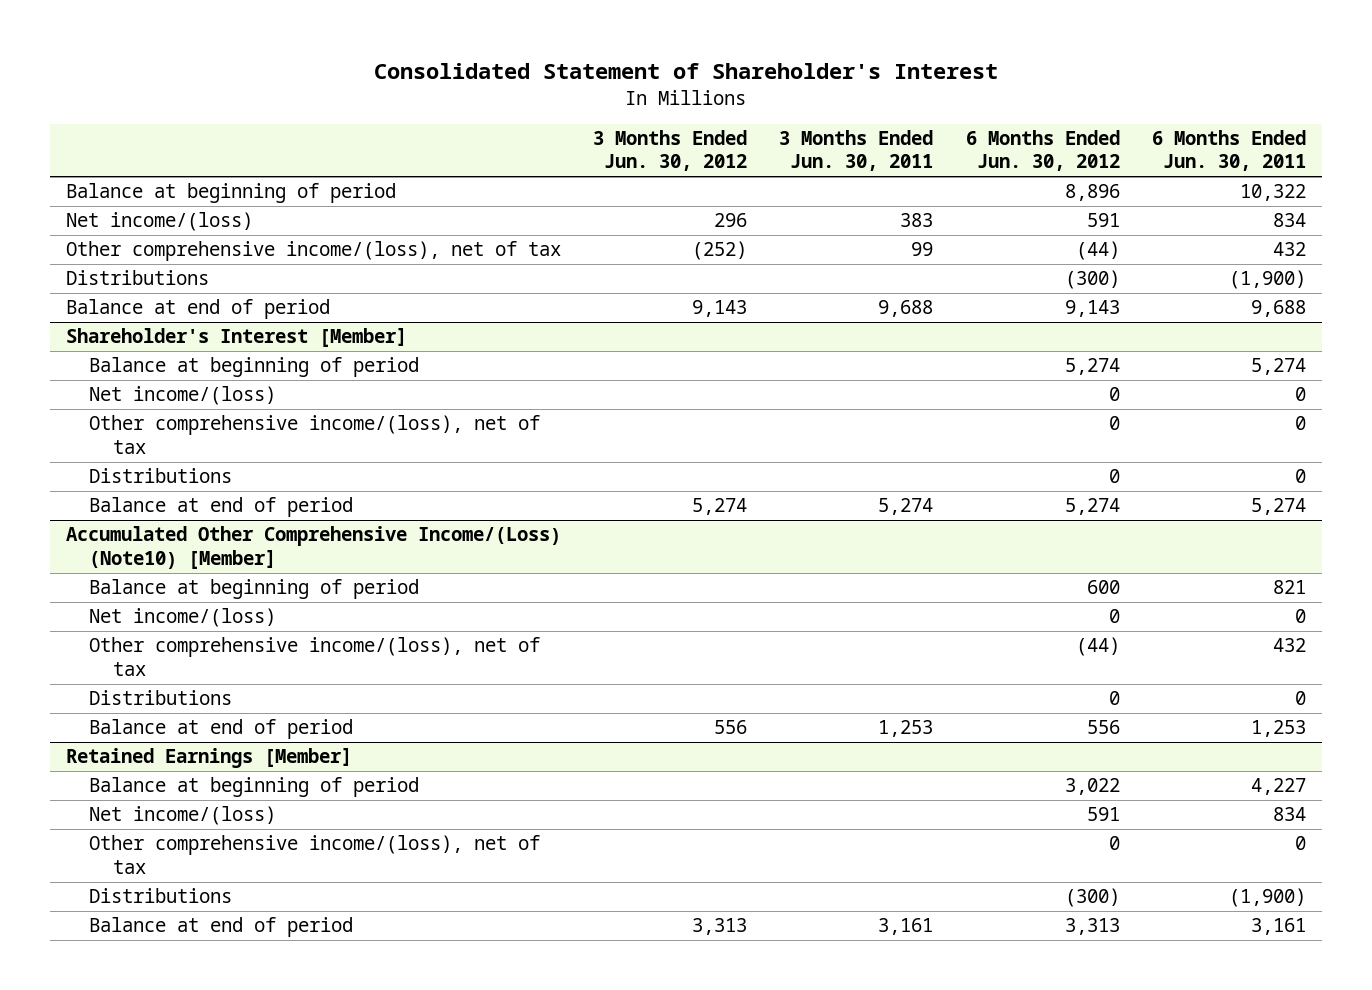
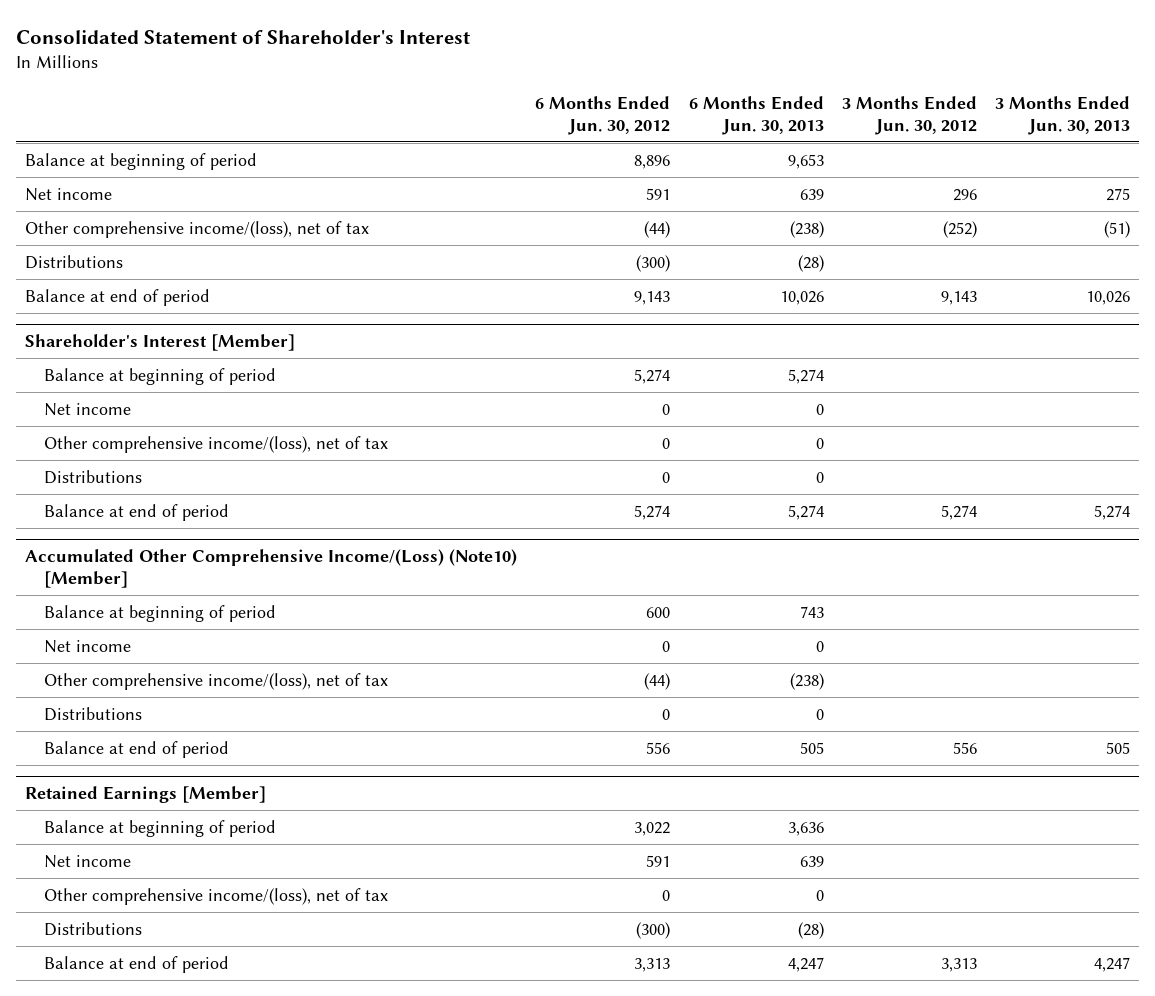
[779,129,934,172] 3 Months Ended Jun. 30, 2011 -> none
[1151,129,1306,172] 6 Months Ended Jun. 30, 2011 -> none
none -> [688,95,824,135] 6 Months Ended Jun. 30, 2013
none -> [994,95,1130,135] 3 Months Ended Jun. 30, 2013
[65,212,253,232] Net income/(loss) -> [25,187,113,201] Net income
[89,386,277,406] Net income/(loss) -> [44,402,132,416] Net income
[89,608,277,628] Net income/(loss) -> [44,639,132,653] Net income
[89,806,277,826] Net income/(loss) -> [44,854,132,868] Net income

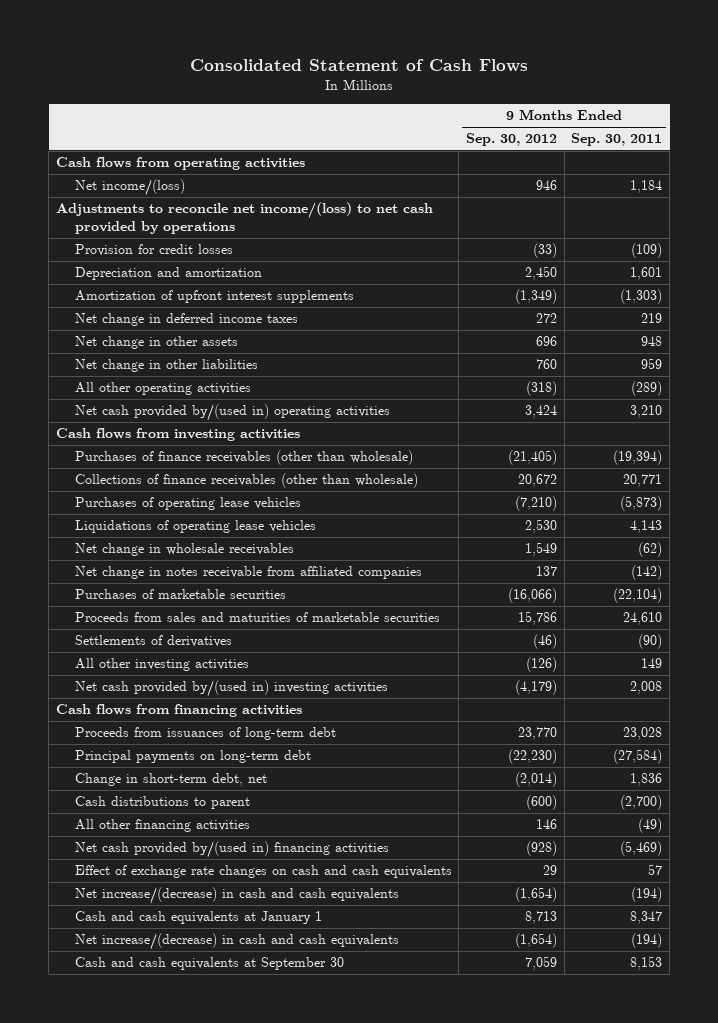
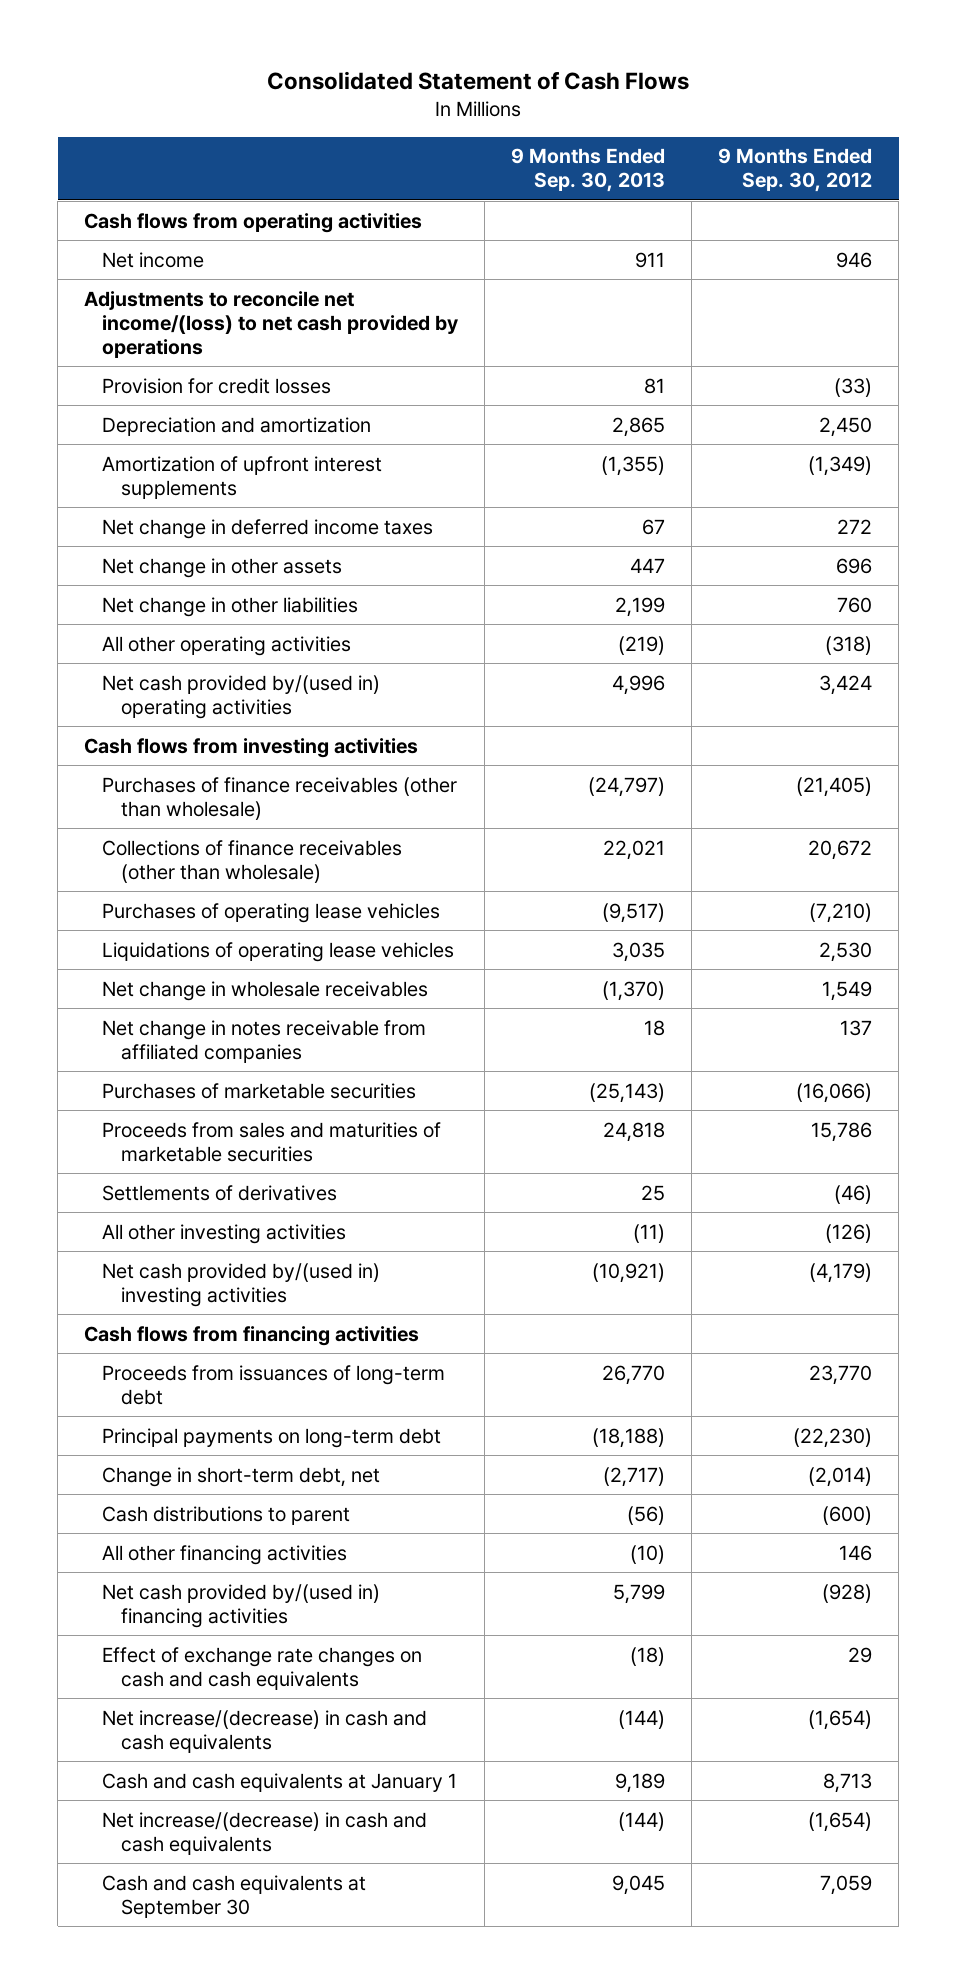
[571,133,663,147] Sep. 30, 2011 -> none
none -> [511,148,666,193] 9 Months Ended Sep. 30, 2013
[74,179,185,197] Net income/(loss) -> [102,251,205,268] Net income

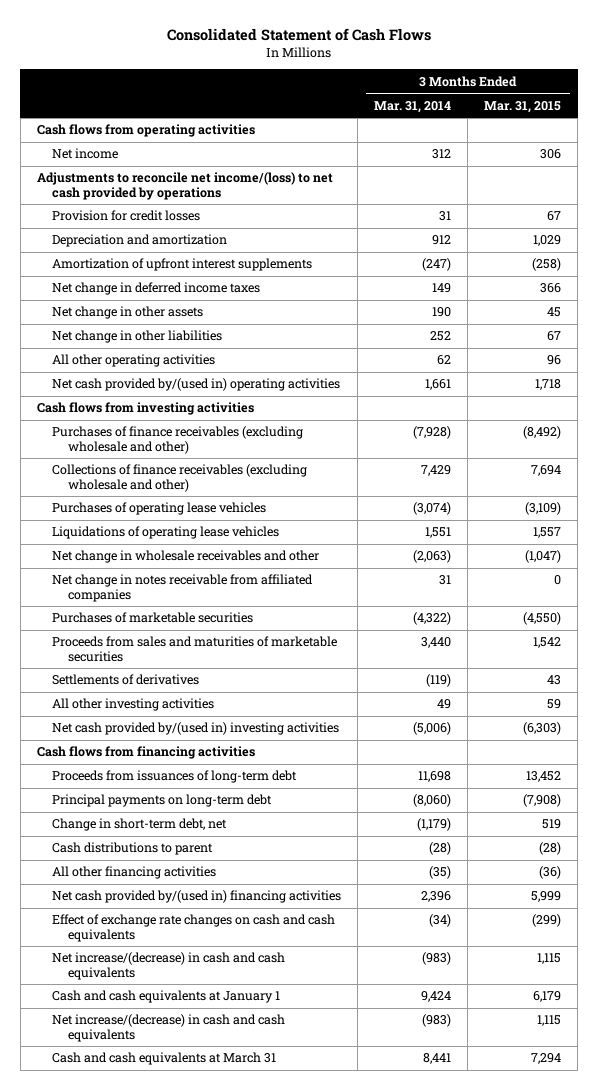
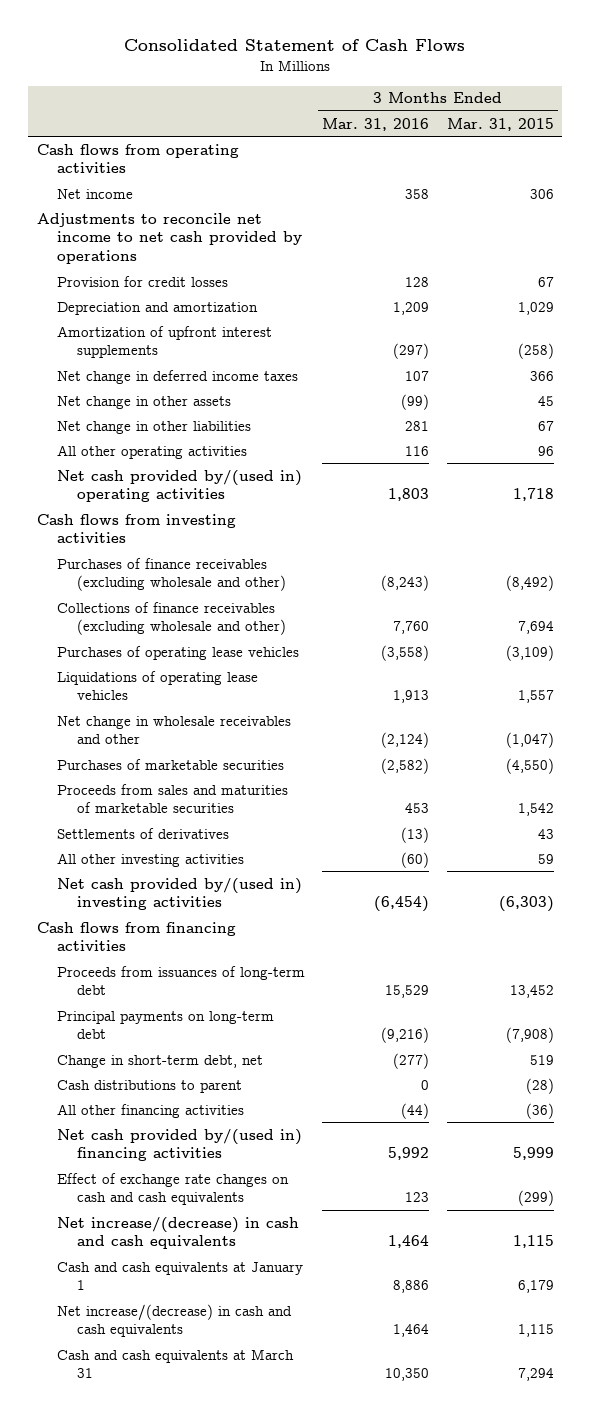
[374,100,452,113] Mar. 31, 2014 -> none
none -> [322,117,430,131] Mar. 31, 2016
[36,172,333,200] Adjustments to reconcile net income/(loss) to net cash provided by operations -> [37,212,302,265] Adjustments to reconcile net income to net cash provided by operations
[52,574,314,602] Net change in notes receivable from affiliated companies -> none

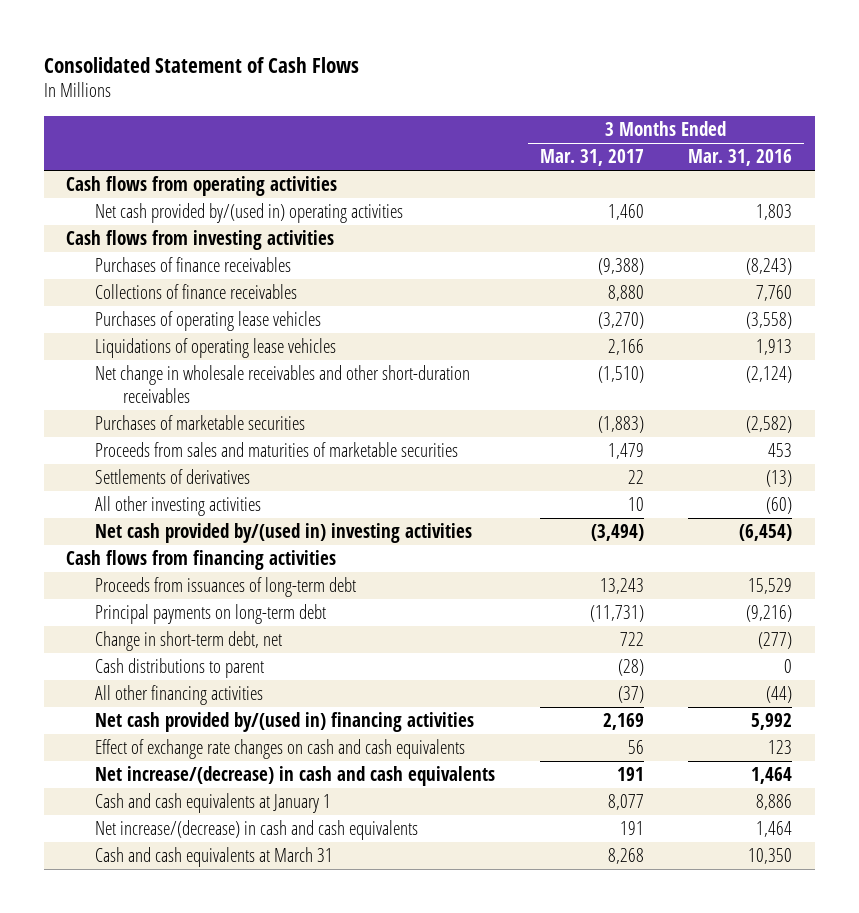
[446,117,554,131] Mar. 31, 2015 -> none
none -> [539,149,644,167] Mar. 31, 2017
[56,188,133,199] Net income -> none
[37,212,302,265] Adjustments to reconcile net income to net cash provided by operations -> none
[56,275,228,287] Provision for credit losses -> none
[56,301,258,315] Depreciation and amortization -> none
[56,325,272,359] Amortization of upfront interest supplements -> none
[56,369,298,384] Net change in deferred income taxes -> none
[56,395,231,409] Net change in other assets -> none
[56,420,251,434] Net change in other liabilities -> none
[56,444,247,459] All other operating activities -> none
[56,557,286,592] Purchases of finance receivables (excluding wholesale and other) -> [94,257,291,273] Purchases of finance receivables
[56,601,286,636] Collections of finance receivables (excluding wholesale and other) -> [94,284,297,300] Collections of finance receivables
[56,715,291,745] Net change in wholesale receivables and other -> [94,365,470,403] Net change in wholesale receivables and other short-duration receivables

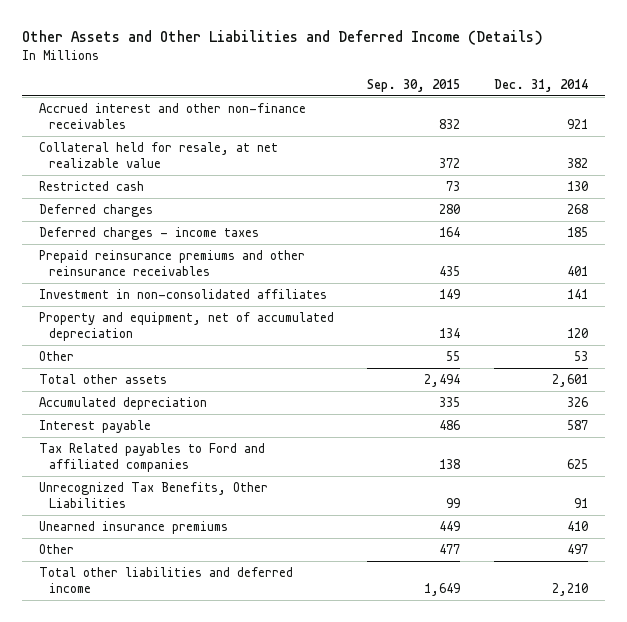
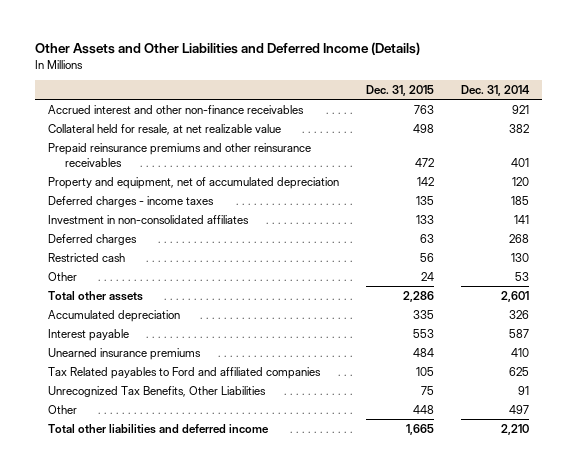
[367,79,461,93] Sep. 30, 2015 -> none
none -> [365,85,434,97] Dec. 31, 2015
[38,226,259,240] Deferred charges - income taxes -> [48,195,215,207] Deferred charges - income taxes
[38,288,327,299] Investment in non-consolidated affiliates -> [48,214,250,224] Investment in non-consolidated affiliates
[38,203,153,217] Deferred charges -> [48,233,138,245] Deferred charges
[38,180,144,191] Restricted cash -> [48,252,126,262] Restricted cash
[38,520,228,534] Unearned insurance premiums -> [48,347,202,360] Unearned insurance premiums

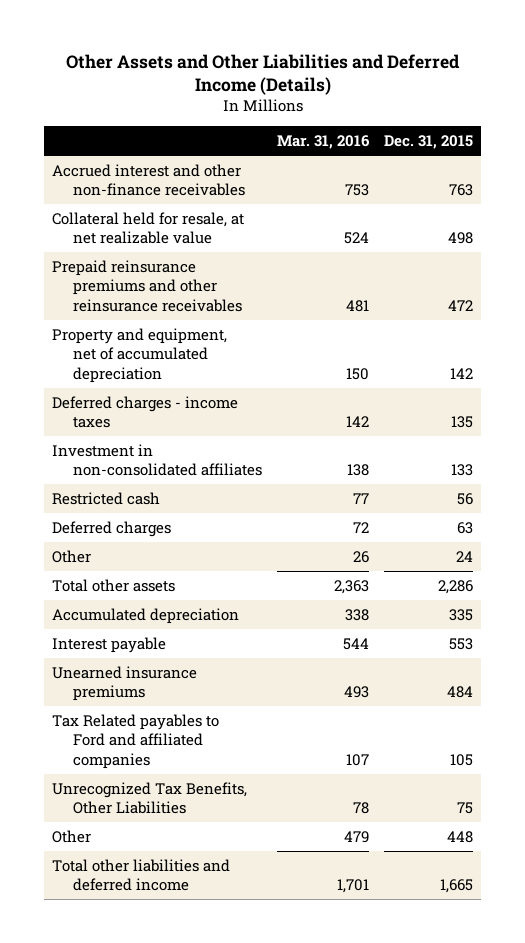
[460,85,530,97] Dec. 31, 2014 -> none
none -> [277,135,371,150] Mar. 31, 2016
[48,233,138,245] Deferred charges -> [51,520,171,537] Deferred charges

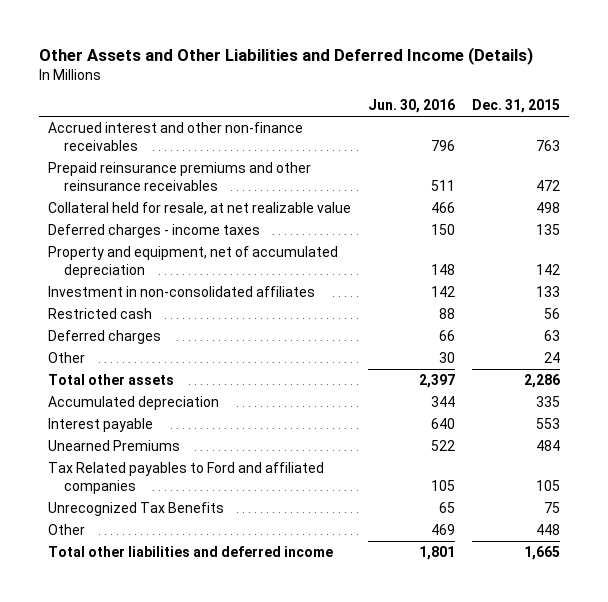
[277,135,371,150] Mar. 31, 2016 -> none
none -> [367,99,455,114] Jun. 30, 2016
[51,211,244,245] Collateral held for resale, at net realizable value -> [47,201,351,215] Collateral held for resale, at net realizable value
[51,327,227,383] Property and equipment, net of accumulated depreciation -> [47,245,338,278] Property and equipment, net of accumulated depreciation
[51,665,197,702] Unearned insurance premiums -> [47,439,180,451] Unearned Premiums
[51,781,247,815] Unrecognized Tax Benefits, Other Liabilities -> [47,501,224,516] Unrecognized Tax Benefits

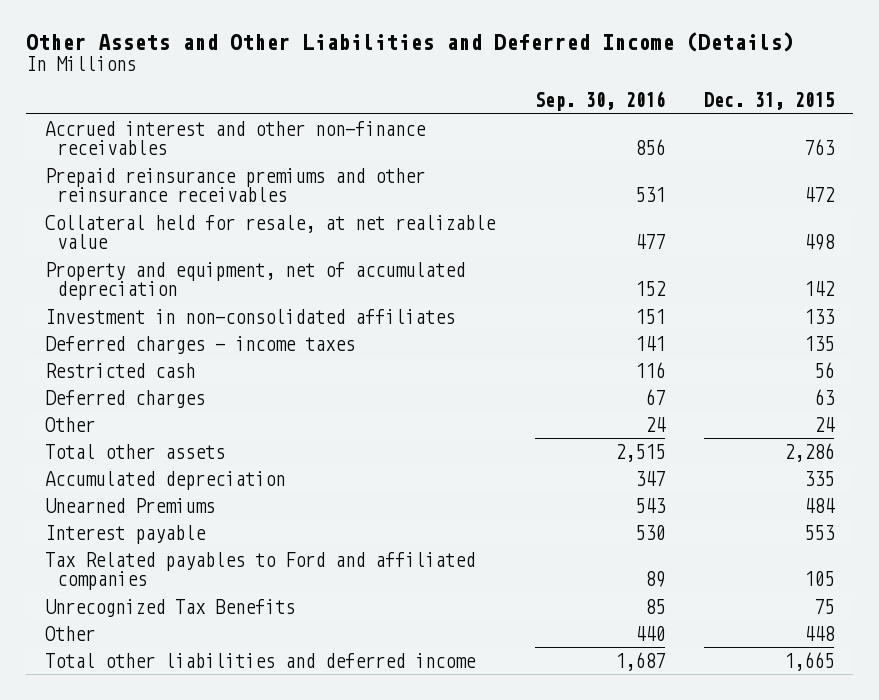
[367,99,455,114] Jun. 30, 2016 -> none
none -> [534,91,665,112] Sep. 30, 2016
[47,223,260,238] Deferred charges - income taxes -> [45,335,356,354] Deferred charges - income taxes
[47,417,153,432] Interest payable -> [45,524,207,544] Interest payable

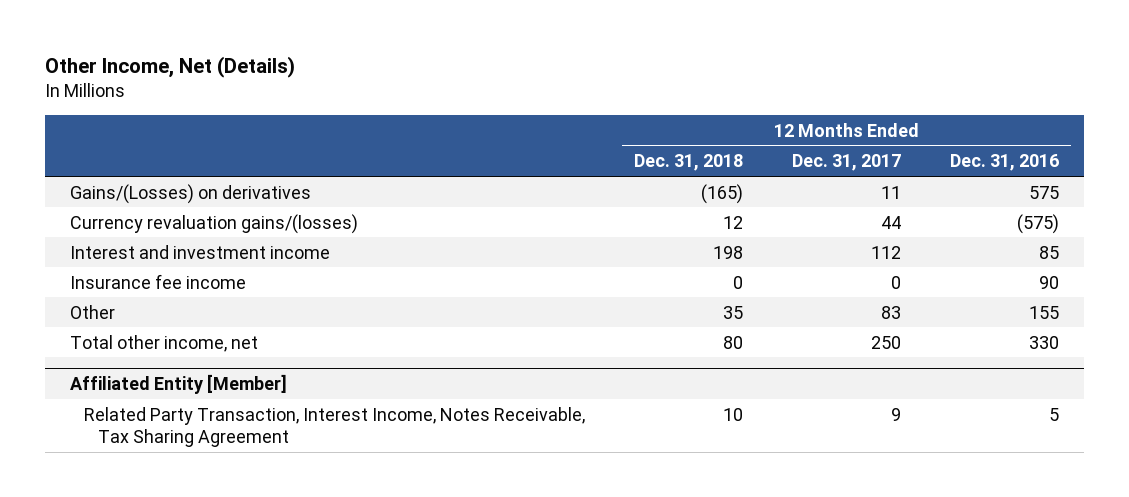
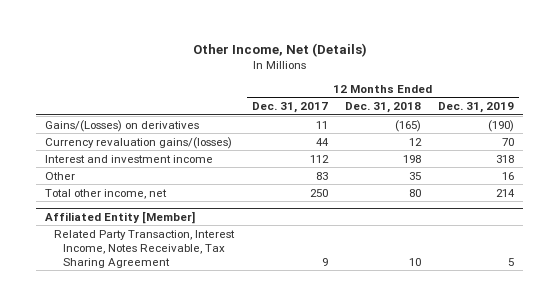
[950,154,1060,172] Dec. 31, 2016 -> none
none -> [438,102,515,114] Dec. 31, 2019
[69,273,246,289] Insurance fee income -> none

